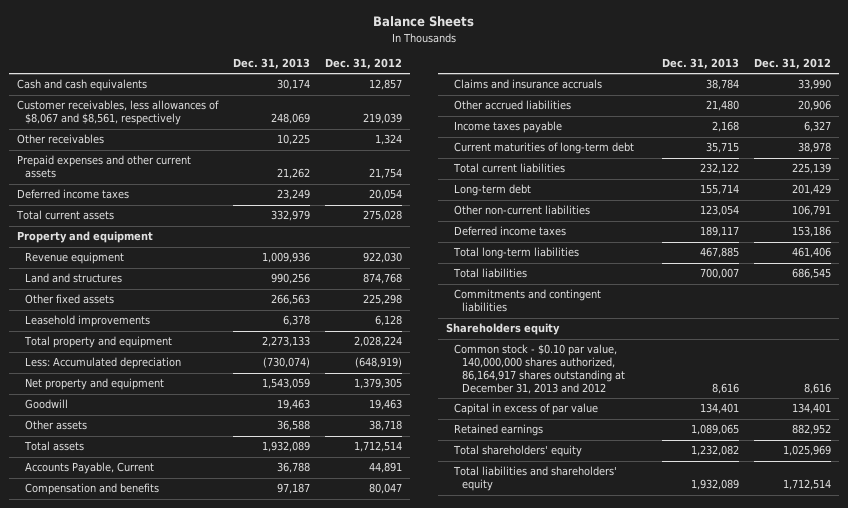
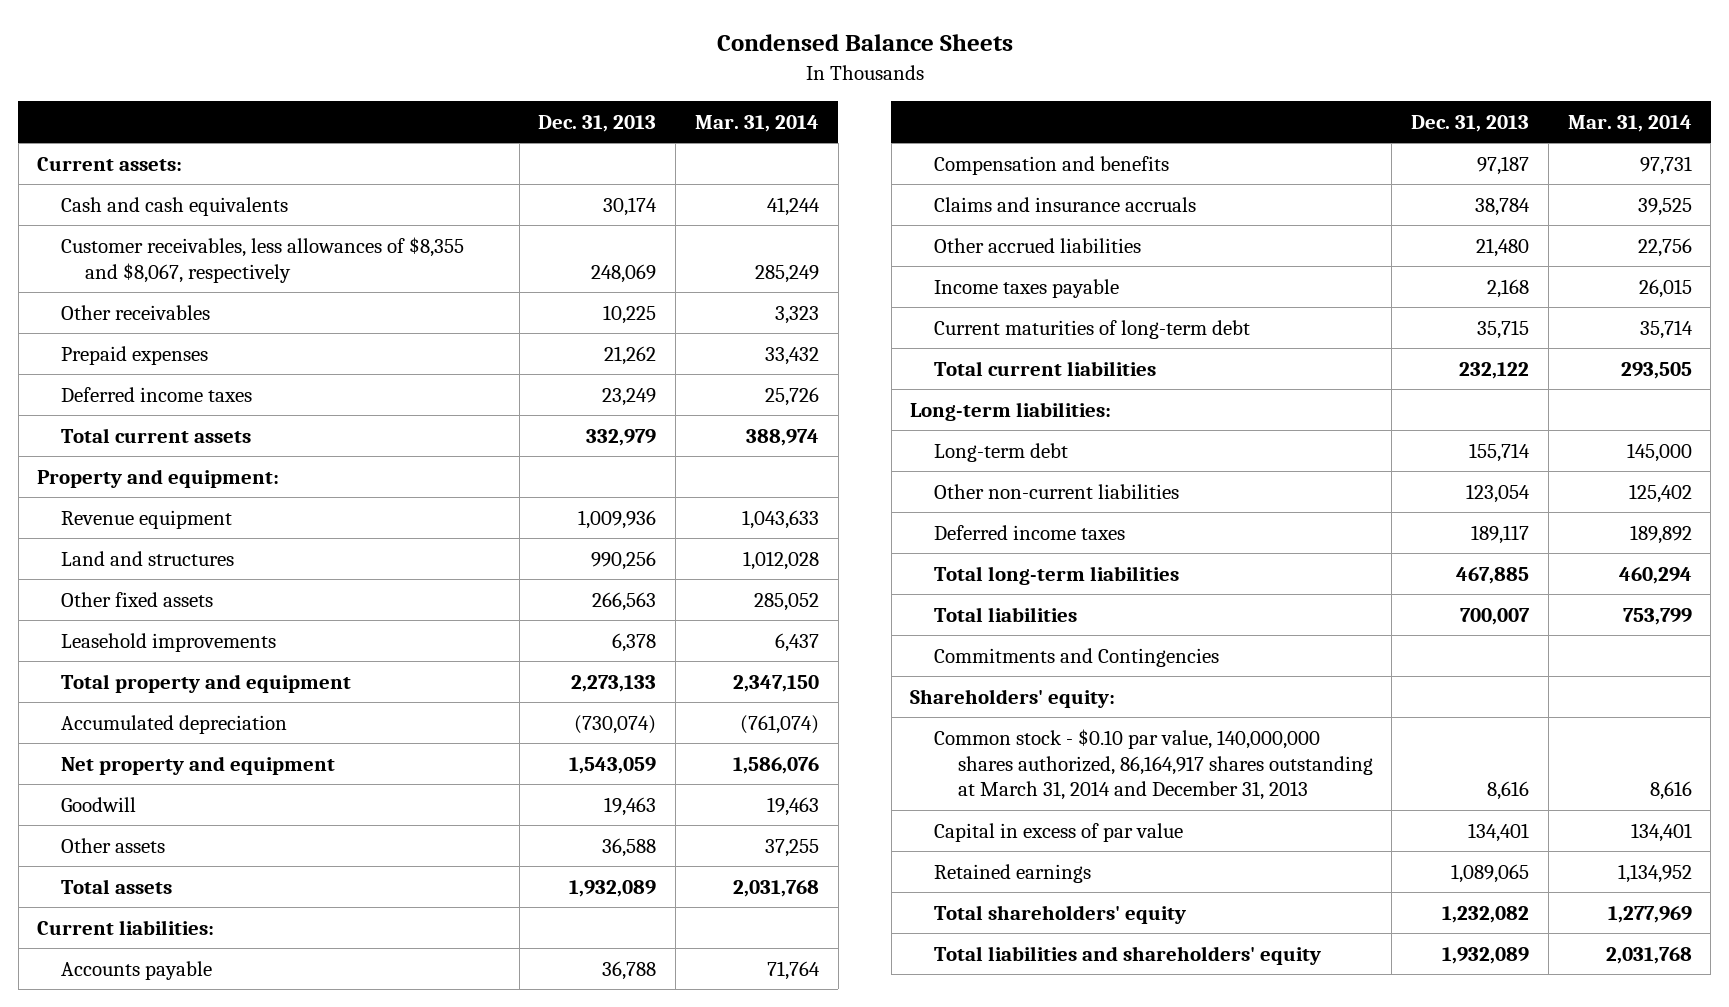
[372,16,474,28] Balance Sheets -> [716,34,1013,52] Condensed Balance Sheets
[325,58,403,70] Dec. 31, 2012 -> none
none -> [694,114,819,132] Mar. 31, 2014
none -> [37,156,183,171] Current assets:
[16,100,219,126] Customer receivables, less allowances of $8,067 and $8,561, respectively -> [61,236,465,283] Customer receivables, less allowances of $8,355 and $8,067, respectively
[16,155,191,179] Prepaid expenses and other current assets -> [61,345,209,365] Prepaid expenses
[16,231,153,244] Property and equipment -> [37,468,280,488] Property and equipment:
[24,357,181,370] Less: Accumulated depreciation -> [61,714,288,734] Accumulated depreciation
none -> [37,919,215,935] Current liabilities:
[24,462,154,475] Accounts Payable, Current -> [61,960,213,980] Accounts payable
none -> [910,401,1112,421] Long-term liabilities:
[453,289,601,313] Commitments and contingent liabilities -> [934,647,1220,667] Commitments and Contingencies
[445,323,560,336] Shareholders equity -> [910,688,1116,708] Shareholders' equity:
[453,344,625,395] Common stock - $0.10 par value, 140,000,000 shares authorized, 86,164,917 shares outstanding at December 31, 2013 and 2012 -> [934,728,1373,801] Common stock - $0.10 par value, 140,000,000 shares authorized, 86,164,917 shares outstanding at March 31, 2014 and December 31, 2013

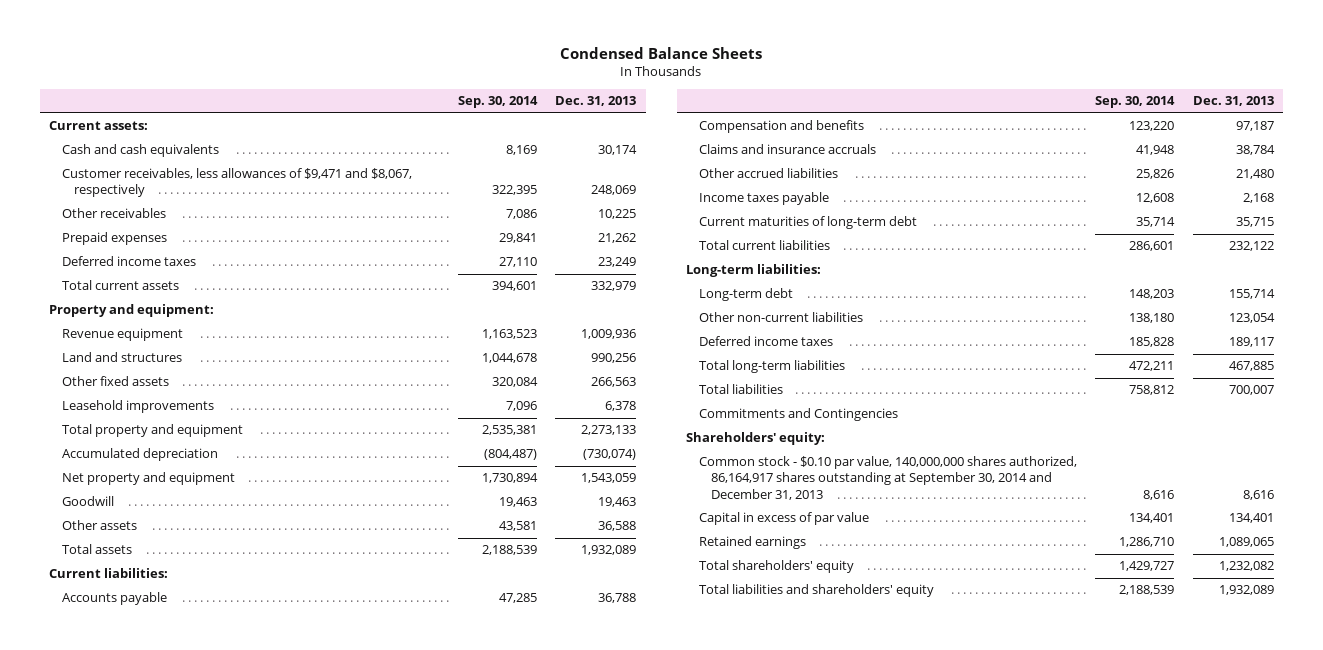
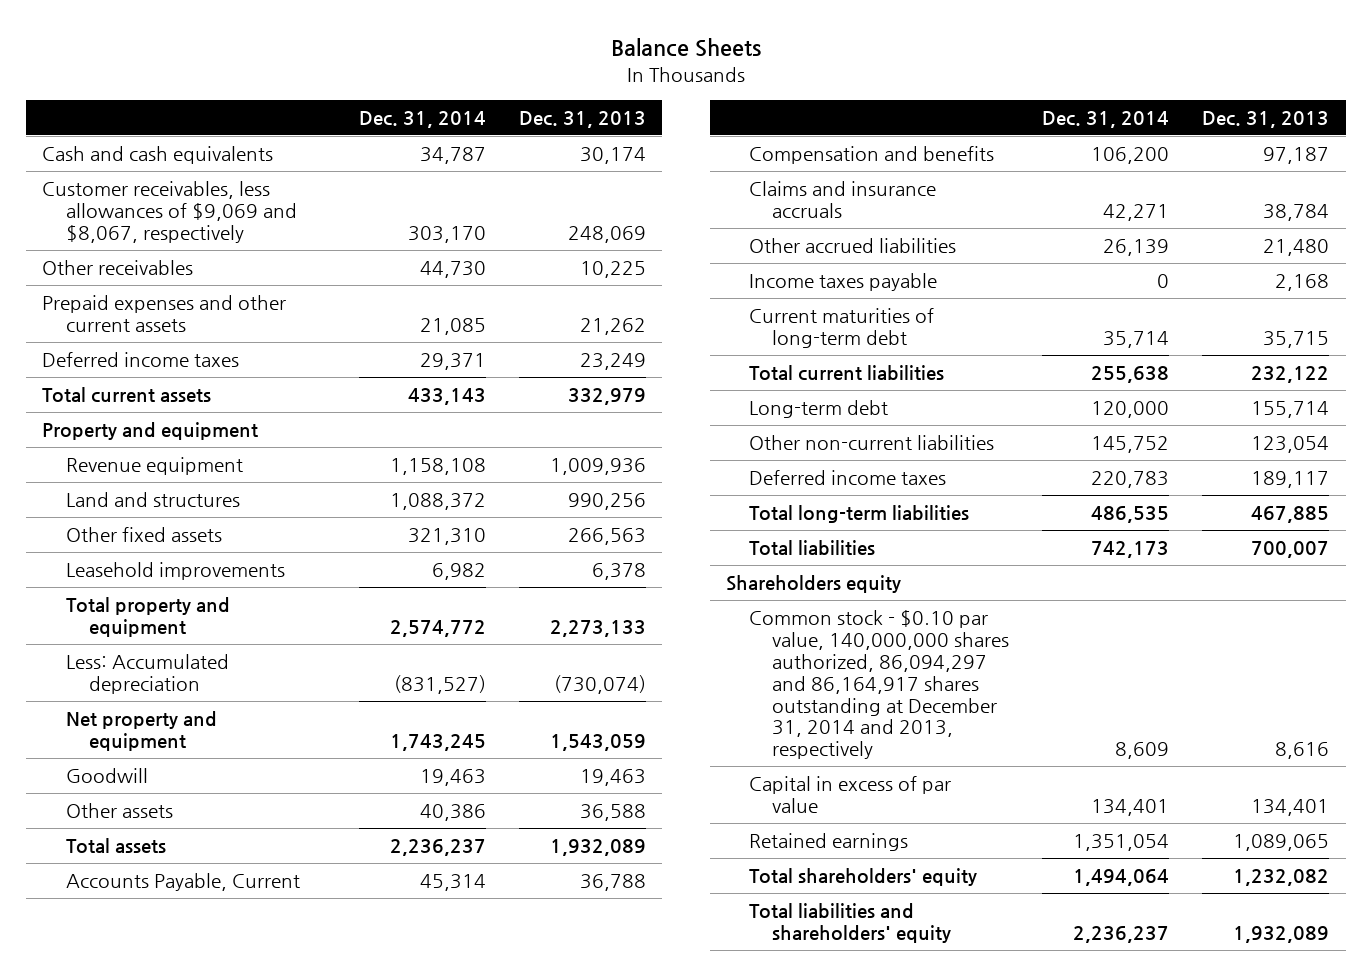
[560,47,763,60] Condensed Balance Sheets -> [610,38,761,58] Balance Sheets
[458,96,539,109] Sep. 30, 2014 -> none
none -> [358,110,486,128] Dec. 31, 2014
[49,121,149,131] Current assets: -> none
[61,168,412,198] Customer receivables, less allowances of $9,471 and $8,067, respectively -> [42,181,297,243] Customer receivables, less allowances of $9,069 and $8,067, respectively
[61,232,167,246] Prepaid expenses -> [42,295,287,332] Prepaid expenses and other current assets
[49,304,215,318] Property and equipment: -> [42,422,259,441] Property and equipment
[61,448,218,462] Accumulated depreciation -> [65,654,229,694] Less: Accumulated depreciation
[49,568,169,579] Current liabilities: -> none
[61,592,167,606] Accounts payable -> [65,873,300,892] Accounts Payable, Current
[686,264,822,278] Long-term liabilities: -> none
[698,408,898,422] Commitments and Contingencies -> none
[686,432,826,446] Shareholders' equity: -> [726,575,902,594] Shareholders equity
[698,456,1077,500] Common stock - $0.10 par value, 140,000,000 shares authorized, 86,164,917 shares outstanding at September 30, 2014 and December 31, 2013 -> [749,610,1010,760] Common stock - $0.10 par value, 140,000,000 shares authorized, 86,094,297 and 86,164,917 shares outstanding at December 31, 2014 and 2013, respectively

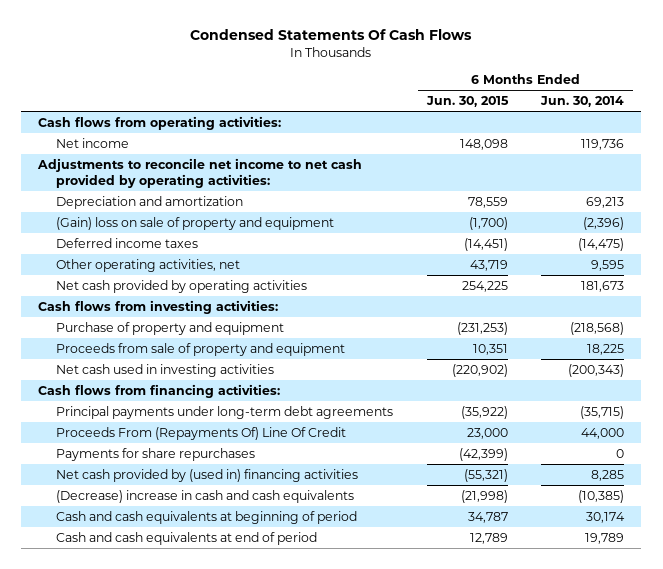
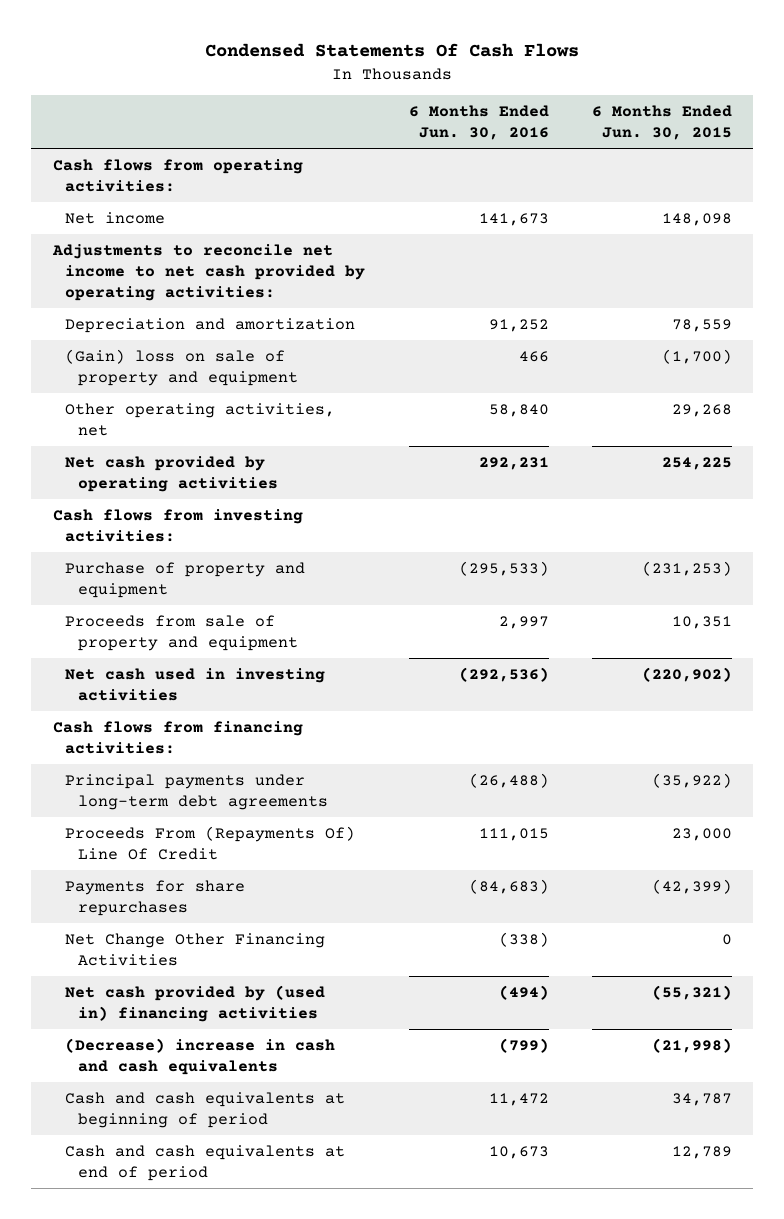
[540,95,625,107] Jun. 30, 2014 -> none
none -> [408,104,549,140] 6 Months Ended Jun. 30, 2016
[55,237,198,248] Deferred income taxes -> none
[469,259,508,271] 43,719 -> [671,403,732,417] 29,268
none -> [65,932,326,966] Net Change Other Financing Activities

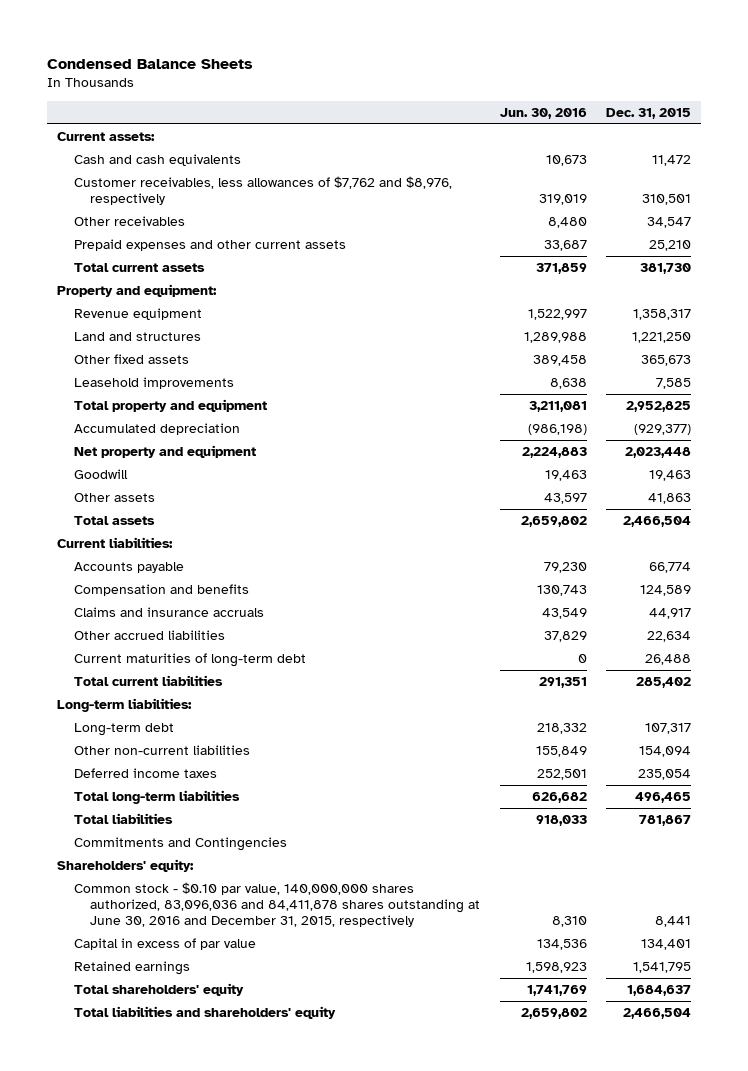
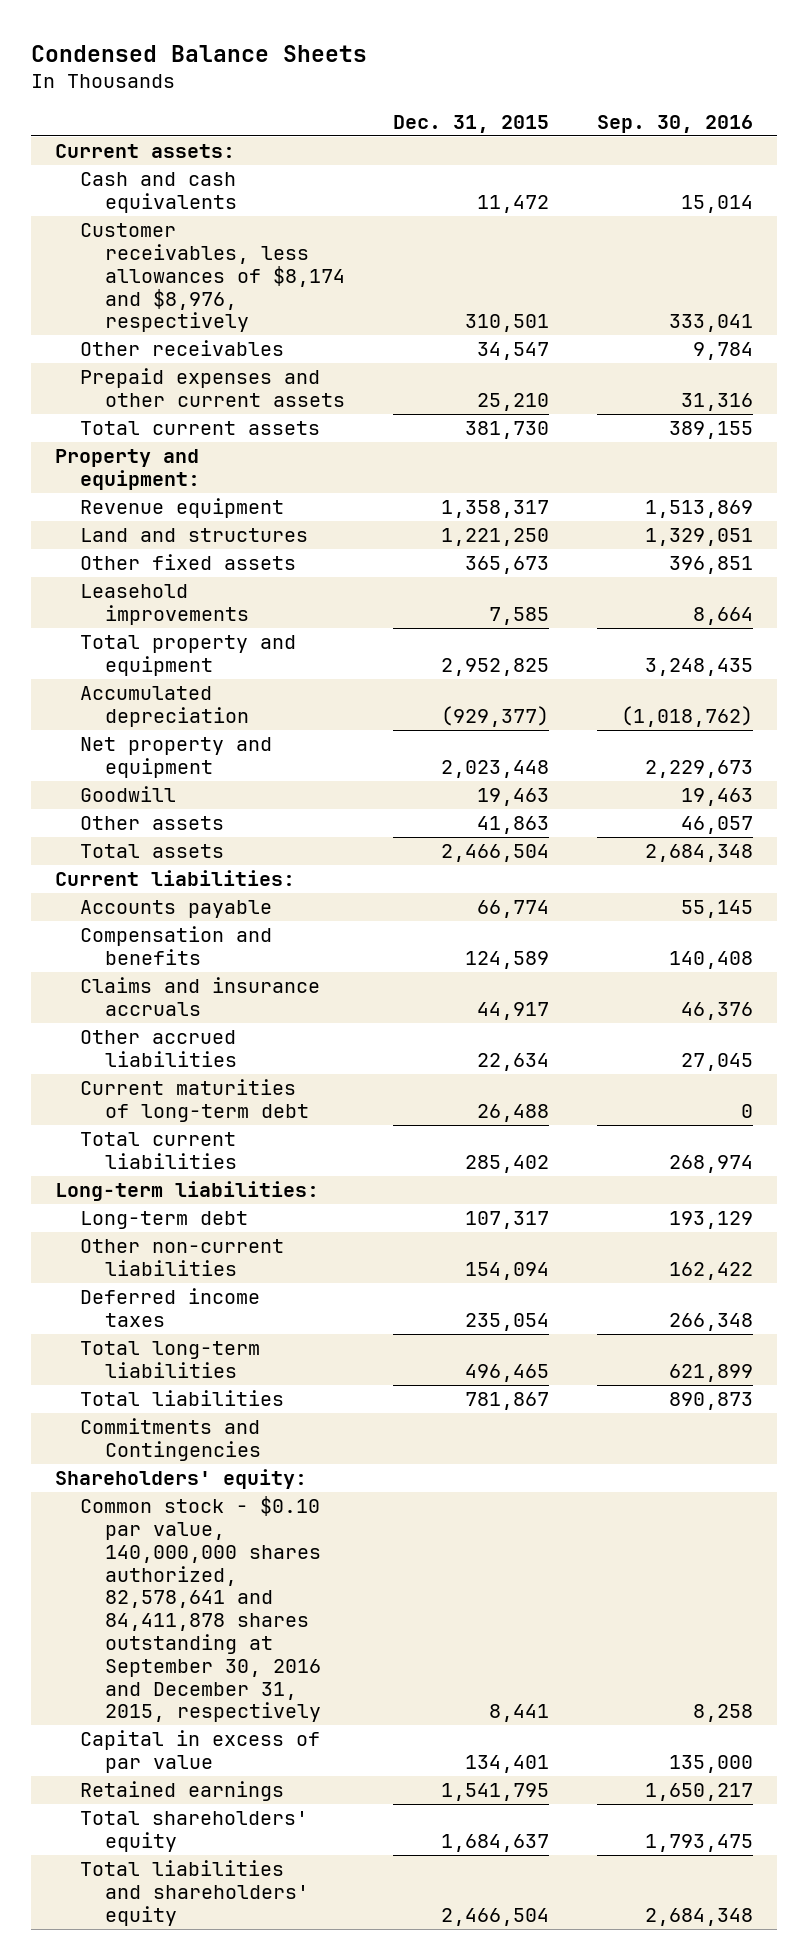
[499,108,587,120] Jun. 30, 2016 -> none
none -> [597,114,754,133] Sep. 30, 2016
[73,176,452,206] Customer receivables, less allowances of $7,762 and $8,976, respectively -> [80,223,346,333] Customer receivables, less allowances of $8,174 and $8,976, respectively
[73,882,481,928] Common stock - $0.10 par value, 140,000,000 shares authorized, 83,096,036 and 84,411,878 shares outstanding at June 30, 2016 and December 31, 2015, respectively -> [80,1496,322,1723] Common stock - $0.10 par value, 140,000,000 shares authorized, 82,578,641 and 84,411,878 shares outstanding at September 30, 2016 and December 31, 2015, respectively

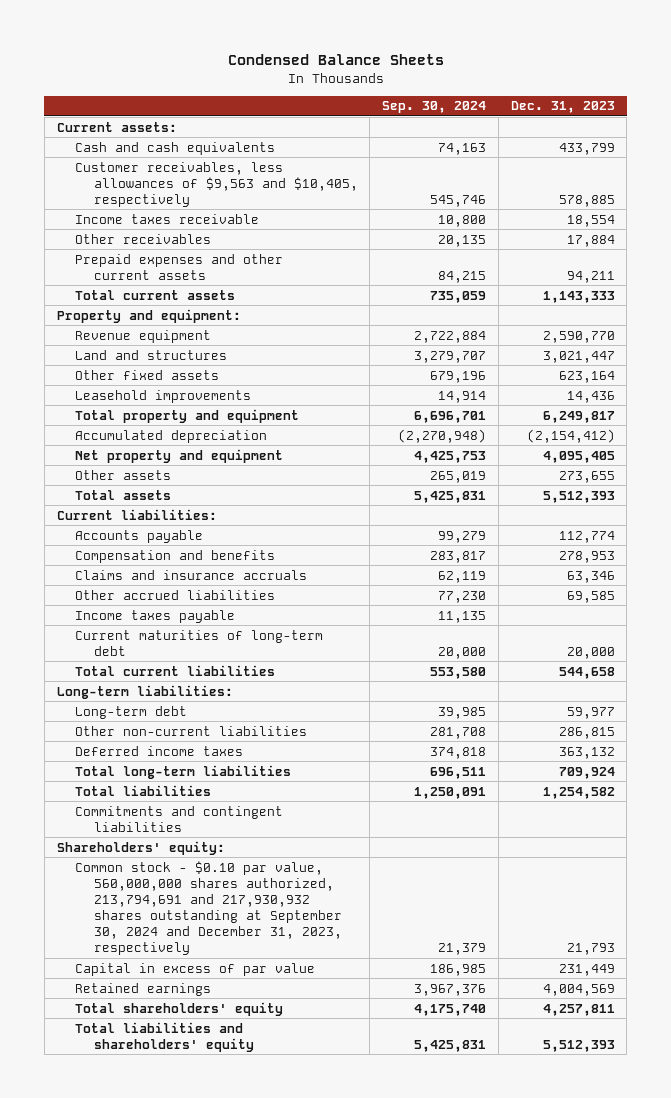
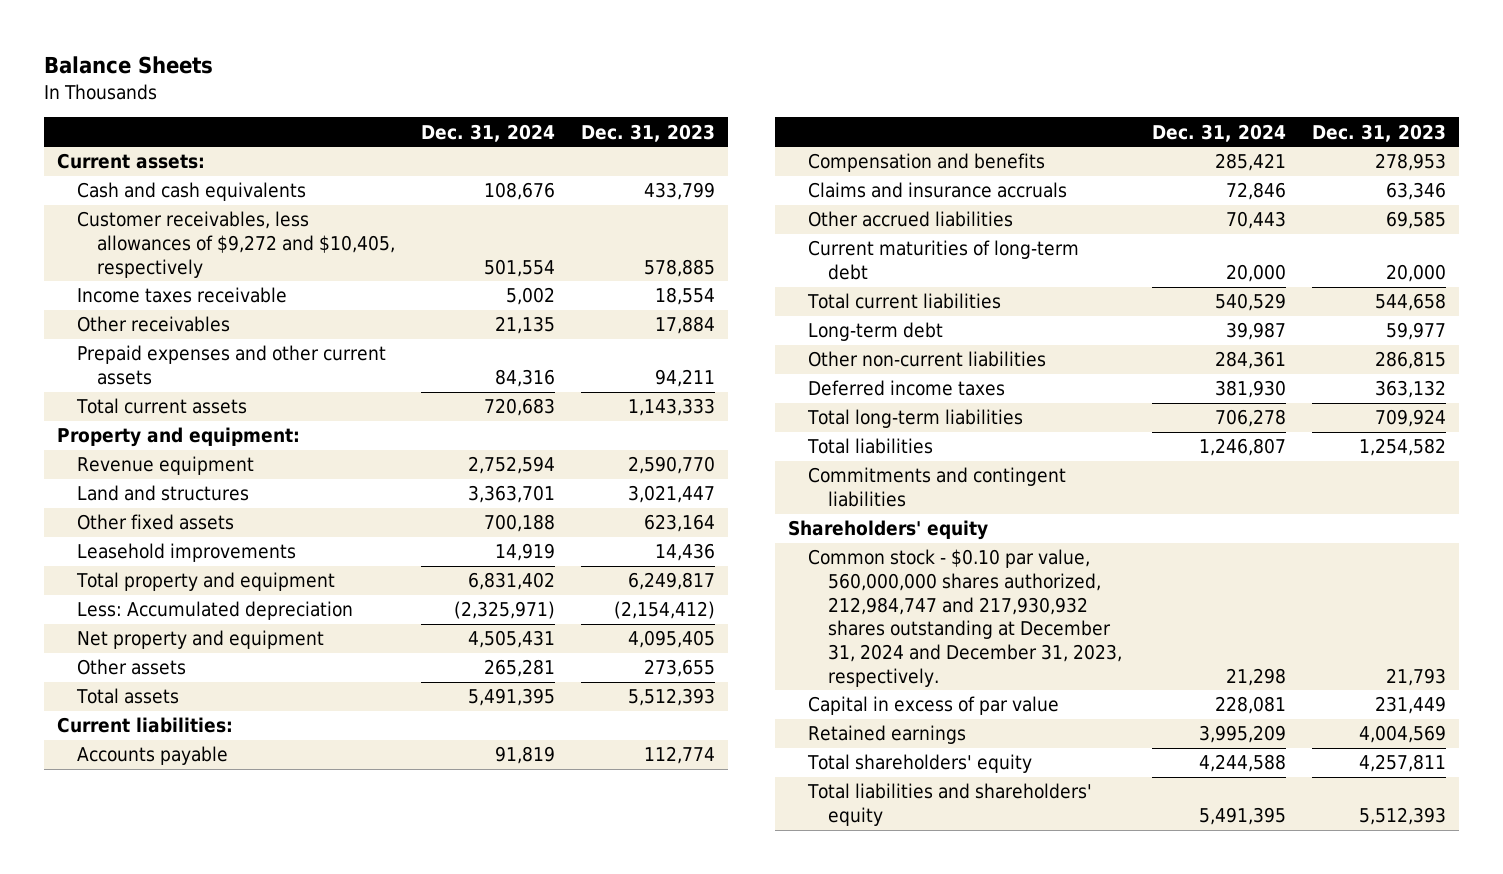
[227,53,444,65] Condensed Balance Sheets -> [44,56,214,75] Balance Sheets
[382,101,487,114] Sep. 30, 2024 -> none
none -> [421,123,556,142] Dec. 31, 2024
[75,161,358,207] Customer receivables, less allowances of $9,563 and $10,405, respectively -> [77,211,396,278] Customer receivables, less allowances of $9,272 and $10,405, respectively
[75,429,268,443] Accumulated depreciation -> [77,601,354,621] Less: Accumulated depreciation
[75,609,236,623] Income taxes payable -> none
[56,684,233,699] Long-term liabilities: -> none
[56,840,225,855] Shareholders' equity: -> [788,520,989,541] Shareholders' equity
[75,860,342,956] Common stock - $0.10 par value, 560,000,000 shares authorized, 213,794,691 and 217,930,932 shares outstanding at September 30, 2024 and December 31, 2023, respectively -> [808,549,1123,687] Common stock - $0.10 par value, 560,000,000 shares authorized, 212,984,747 and 217,930,932 shares outstanding at December 31, 2024 and December 31, 2023, respectively.

